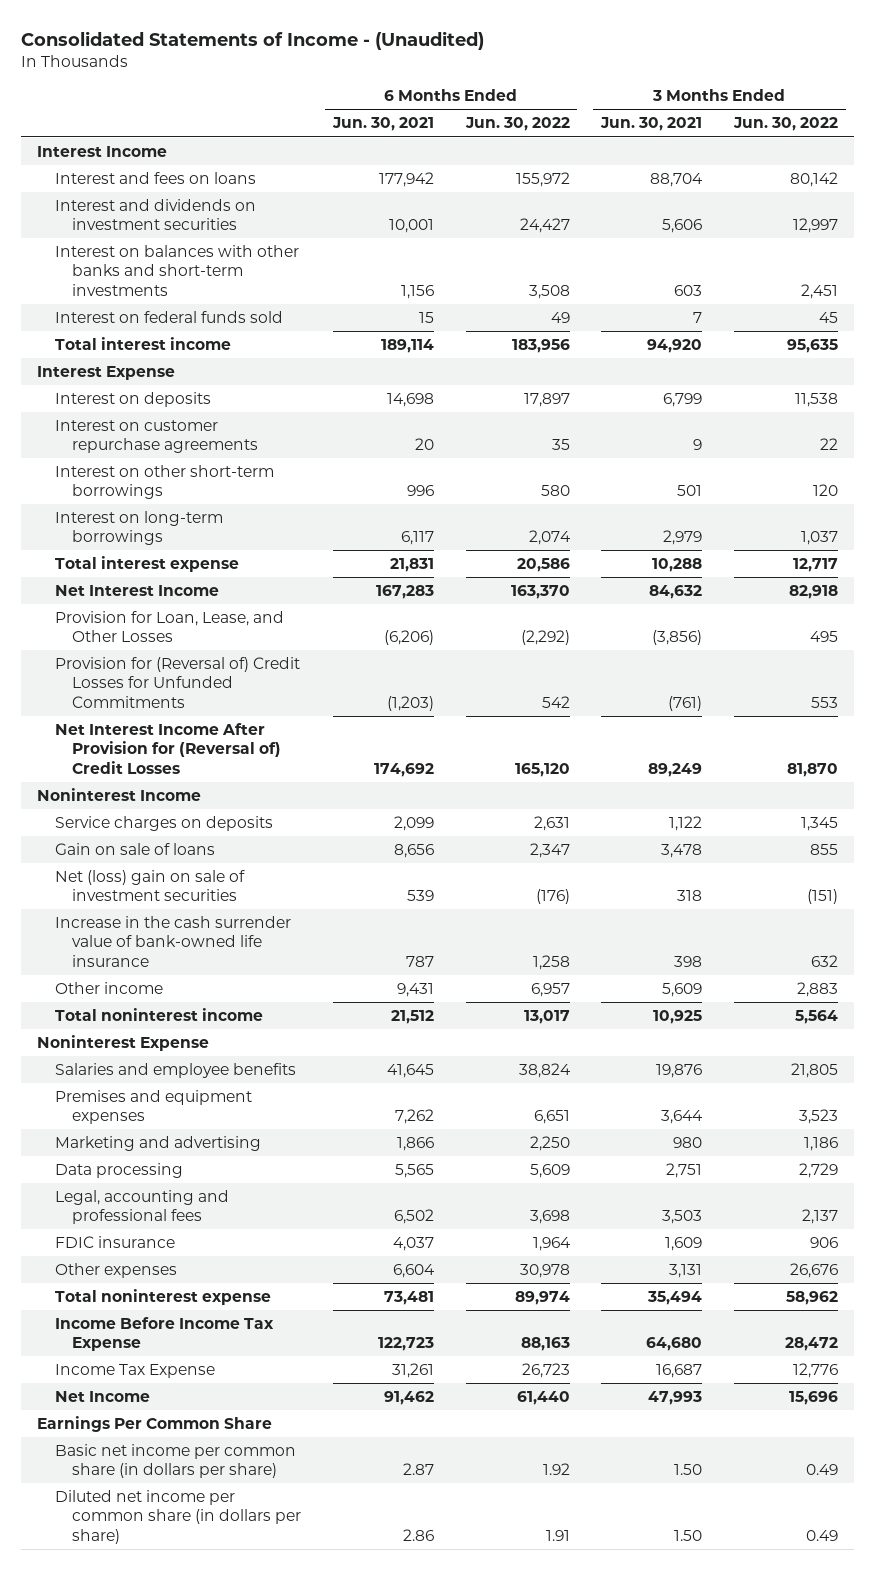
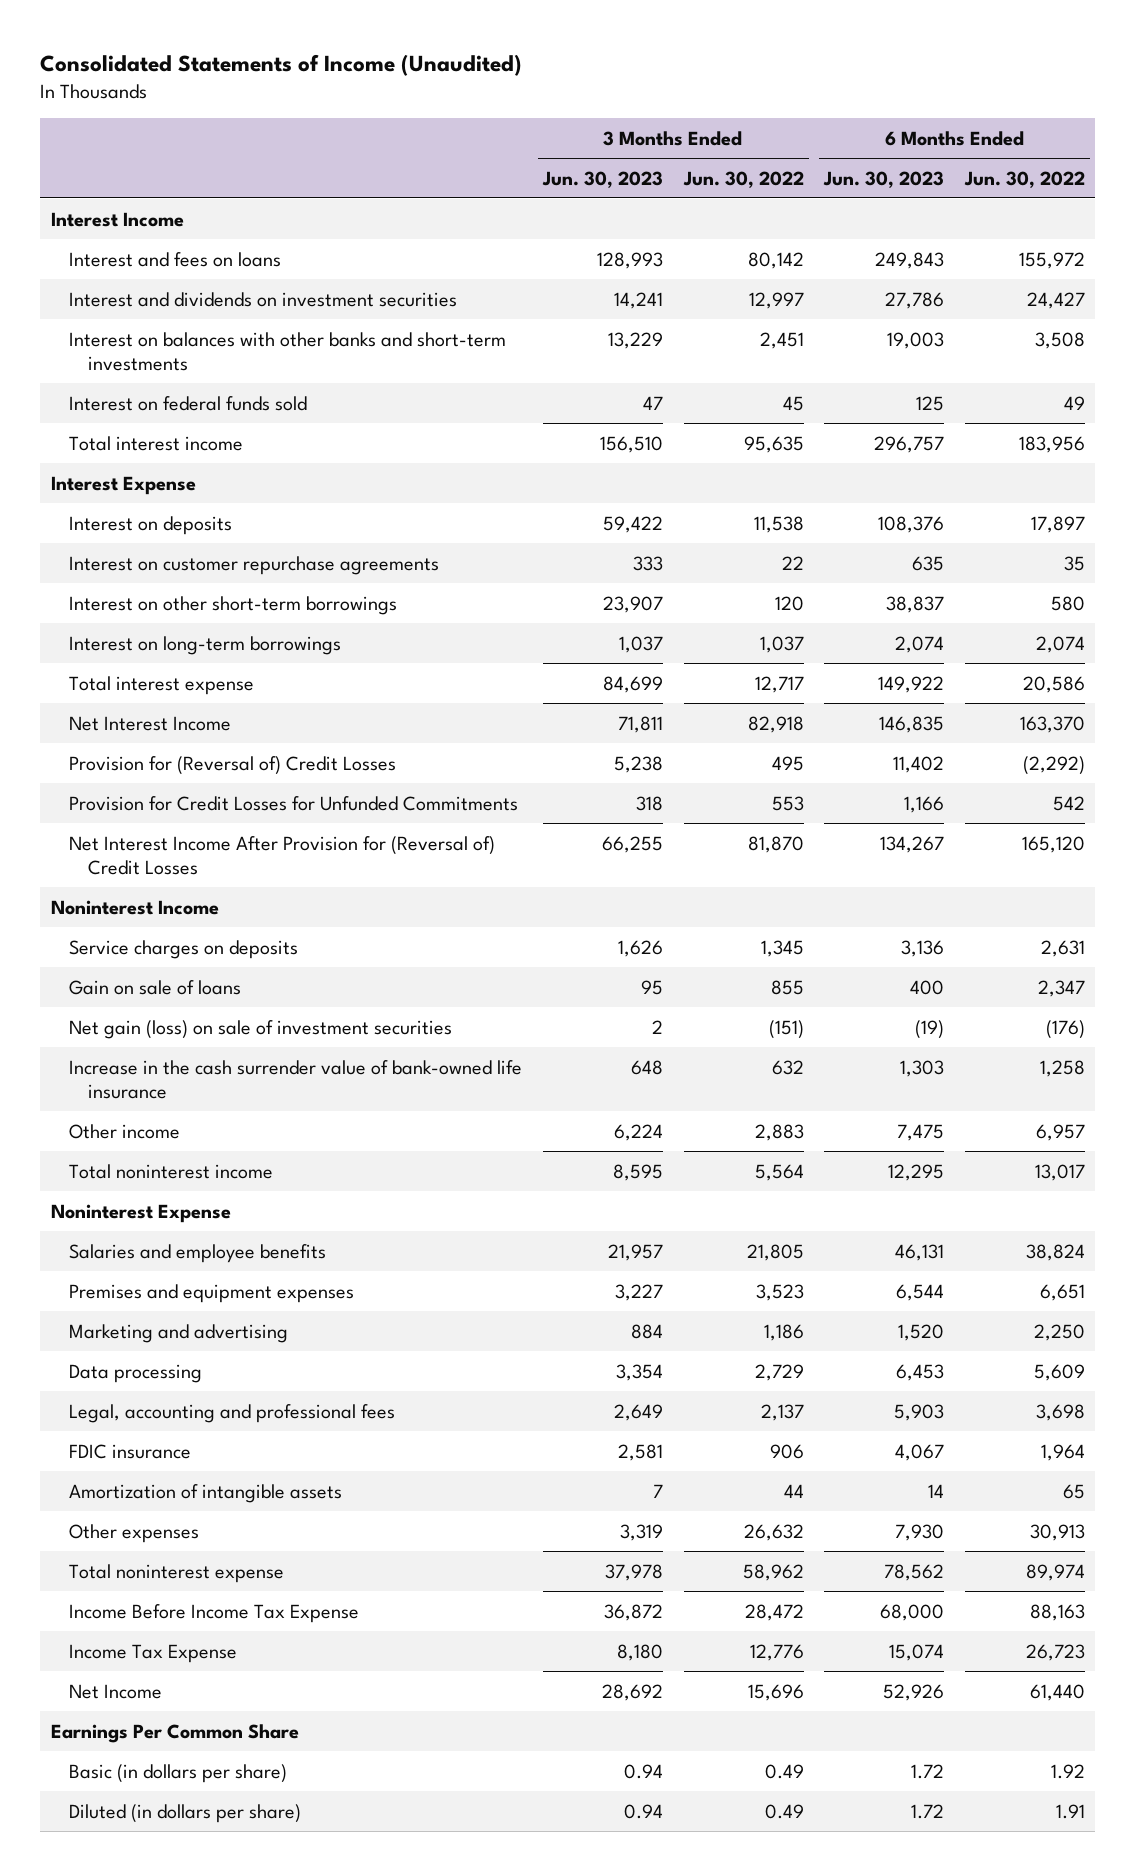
[21,30,485,50] Consolidated Statements of Income - (Unaudited) -> [40,54,523,77] Consolidated Statements of Income (Unaudited)
[332,117,435,132] Jun. 30, 2021 -> none
[600,117,703,132] Jun. 30, 2021 -> none
none -> [541,170,663,188] Jun. 30, 2023
none -> [823,170,945,188] Jun. 30, 2023
[54,611,284,643] Provision for Loan, Lease, and Other Losses -> [69,755,397,775] Provision for (Reversal of) Credit Losses
[54,657,300,708] Provision for (Reversal of) Credit Losses for Unfunded Commitments -> [69,795,519,811] Provision for Credit Losses for Unfunded Commitments
[54,870,245,902] Net (loss) gain on sale of investment securities -> [69,1019,453,1039] Net gain (loss) on sale of investment securities
none -> [69,1483,343,1503] Amortization of intangible assets
[519,1264,570,1279] 30,978 -> [1029,1523,1085,1541] 30,913
[789,1263,838,1279] 26,676 -> [743,1523,804,1541] 26,632
[54,1444,296,1479] Basic net income per common share (in dollars per share) -> [69,1763,288,1783] Basic (in dollars per share)
[54,1490,302,1544] Diluted net income per common share (in dollars per share) -> [69,1803,302,1823] Diluted (in dollars per share)

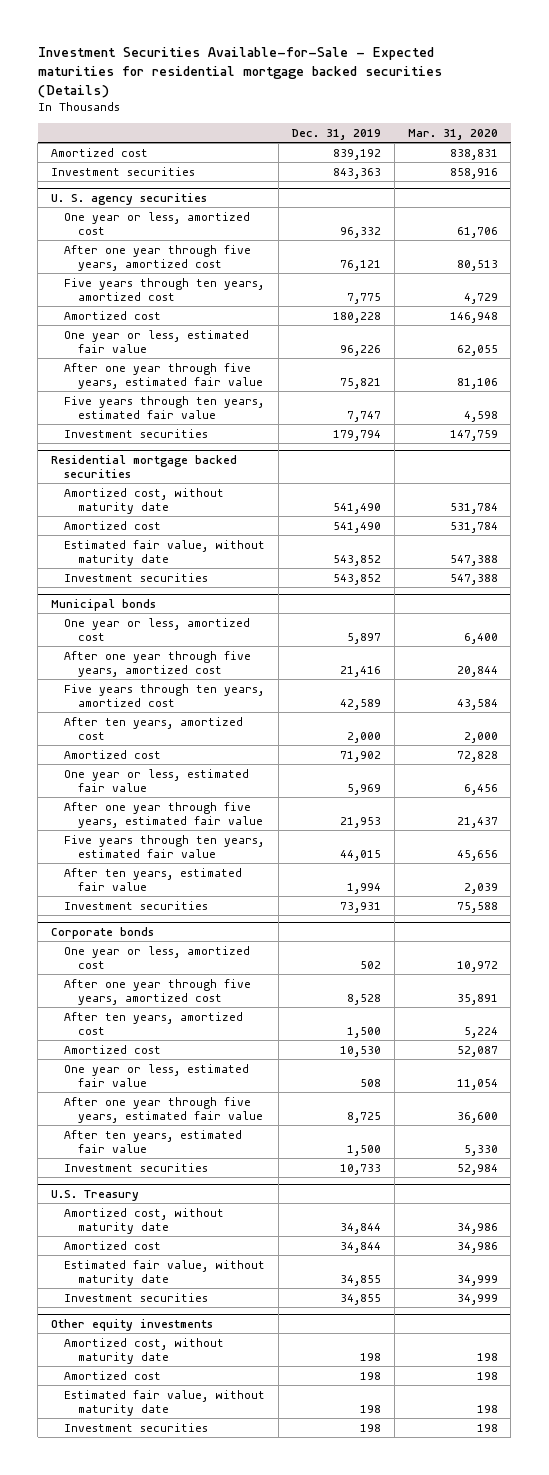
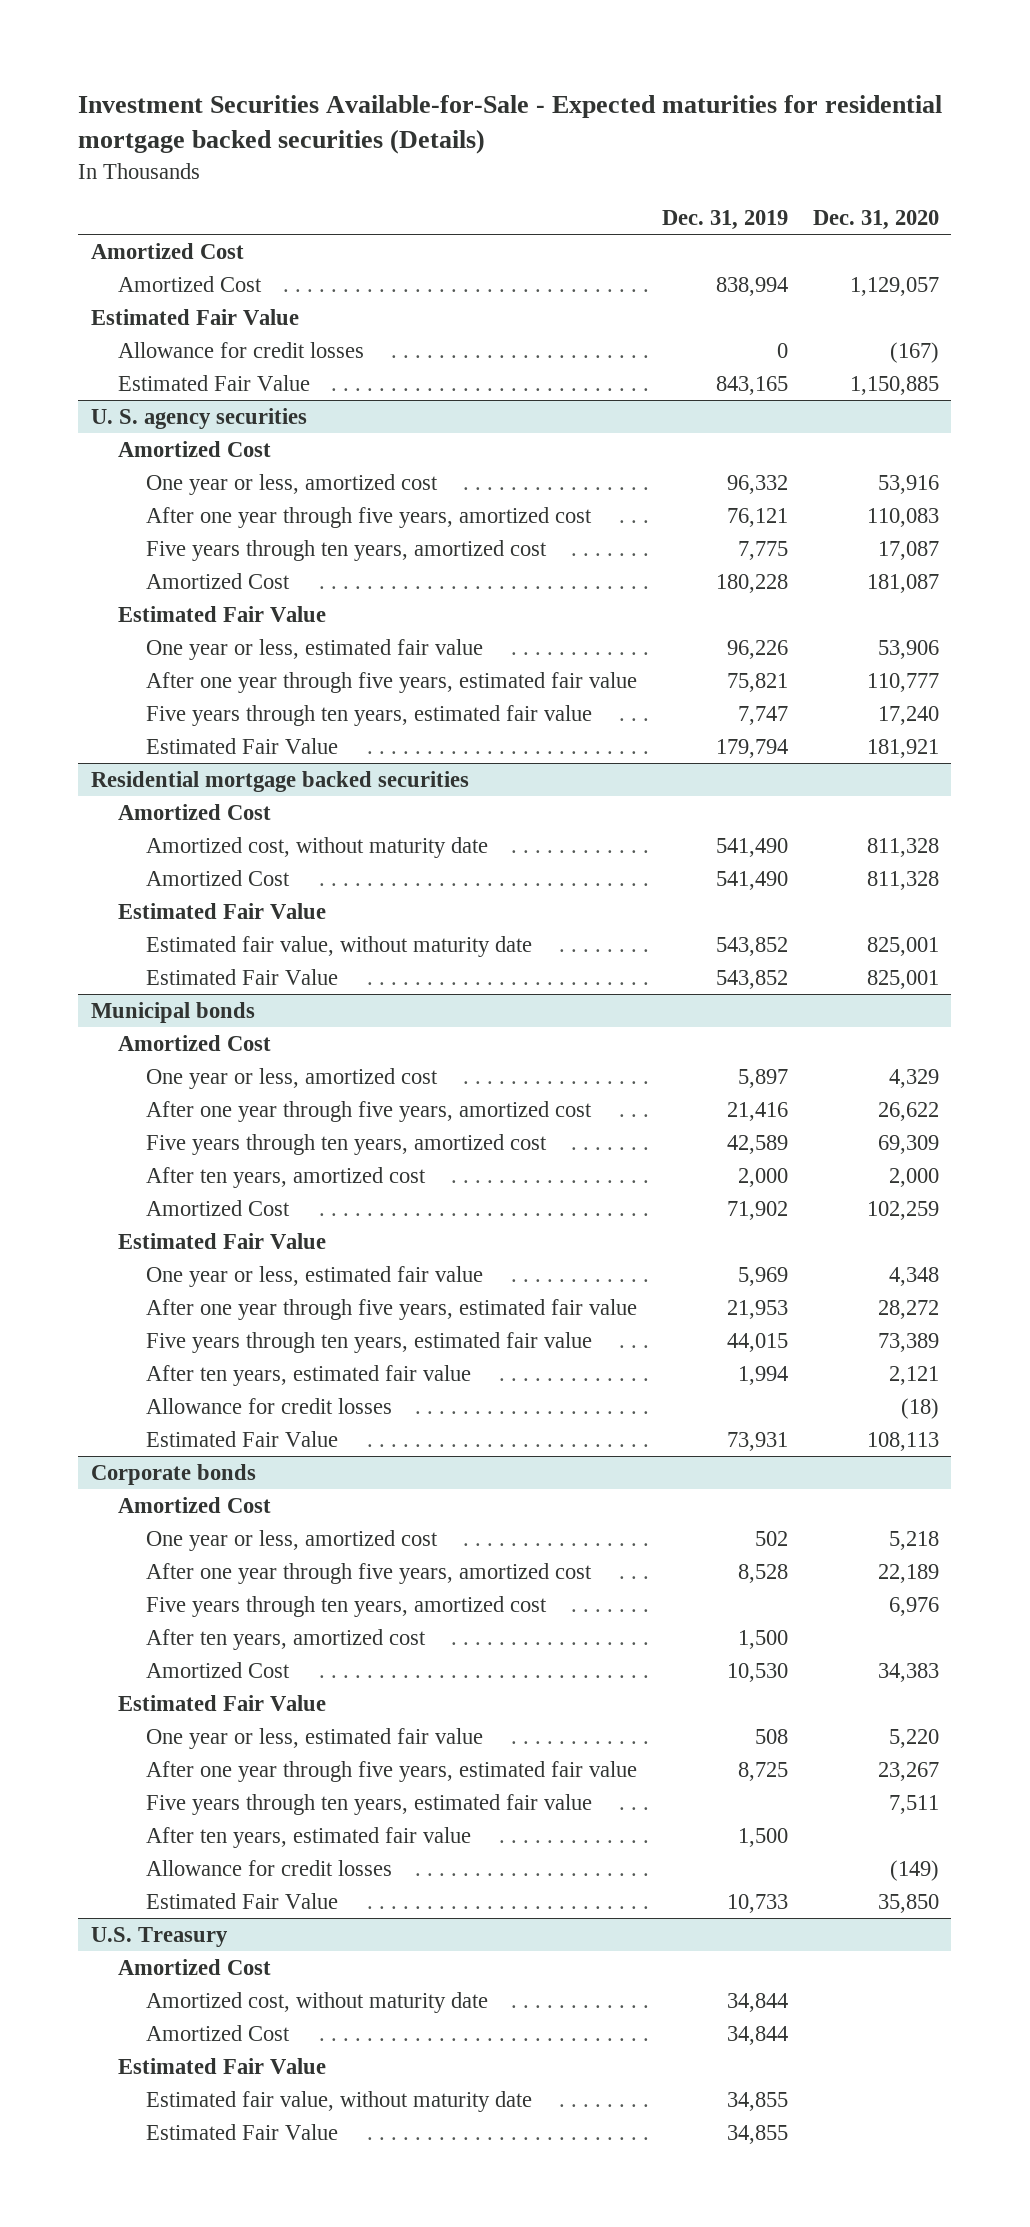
[407,129,498,141] Mar. 31, 2020 -> none
none -> [812,210,939,231] Dec. 31, 2020
[51,166,196,176] Investment securities -> none
none -> [90,242,244,259] Amortized Cost
[51,147,149,157] Amortized cost -> [118,275,263,292] Amortized Cost
[332,148,381,160] 839,192 -> [715,276,788,296] 838,994
none -> [90,308,299,325] Estimated Fair Value
none -> [118,341,365,358] Allowance for credit losses
none -> [118,374,311,391] Estimated Fair Value
none -> [118,440,272,457] Amortized Cost
[64,310,162,320] Amortized cost -> [145,572,290,589] Amortized Cost
none -> [118,605,327,622] Estimated Fair Value
[64,428,209,438] Investment securities -> [145,737,338,754] Estimated Fair Value
none -> [118,803,272,820] Amortized Cost
[64,520,162,530] Amortized cost -> [145,869,290,886] Amortized Cost
none -> [118,902,327,919] Estimated Fair Value
[64,572,209,582] Investment securities -> [145,968,338,985] Estimated Fair Value
none -> [118,1034,272,1051] Amortized Cost
[64,749,162,759] Amortized cost -> [145,1199,290,1216] Amortized Cost
none -> [118,1232,327,1249] Estimated Fair Value
none -> [145,1397,392,1414] Allowance for credit losses
[64,900,209,910] Investment securities -> [145,1430,338,1447] Estimated Fair Value
none -> [118,1496,272,1513] Amortized Cost
none -> [145,1595,547,1617] Five years through ten years, amortized cost
[64,1044,162,1054] Amortized cost -> [145,1661,290,1678] Amortized Cost
none -> [118,1694,327,1711] Estimated Fair Value
none -> [145,1793,592,1815] Five years through ten years, estimated fair value
none -> [145,1859,392,1876] Allowance for credit losses
[64,1162,209,1172] Investment securities -> [145,1892,338,1909] Estimated Fair Value
none -> [118,1958,272,1975] Amortized Cost
[64,1240,162,1250] Amortized cost -> [145,2024,290,2041] Amortized Cost
none -> [118,2057,327,2074] Estimated Fair Value
[51,1318,214,1331] Other equity investments -> none
[64,1337,225,1364] Amortized cost, without maturity date -> none
[64,1370,162,1380] Amortized cost -> none
[64,1389,266,1416] Estimated fair value, without maturity date -> none
[64,1422,209,1432] Investment securities -> none
[64,1292,209,1302] Investment securities -> [145,2123,338,2140] Estimated Fair Value

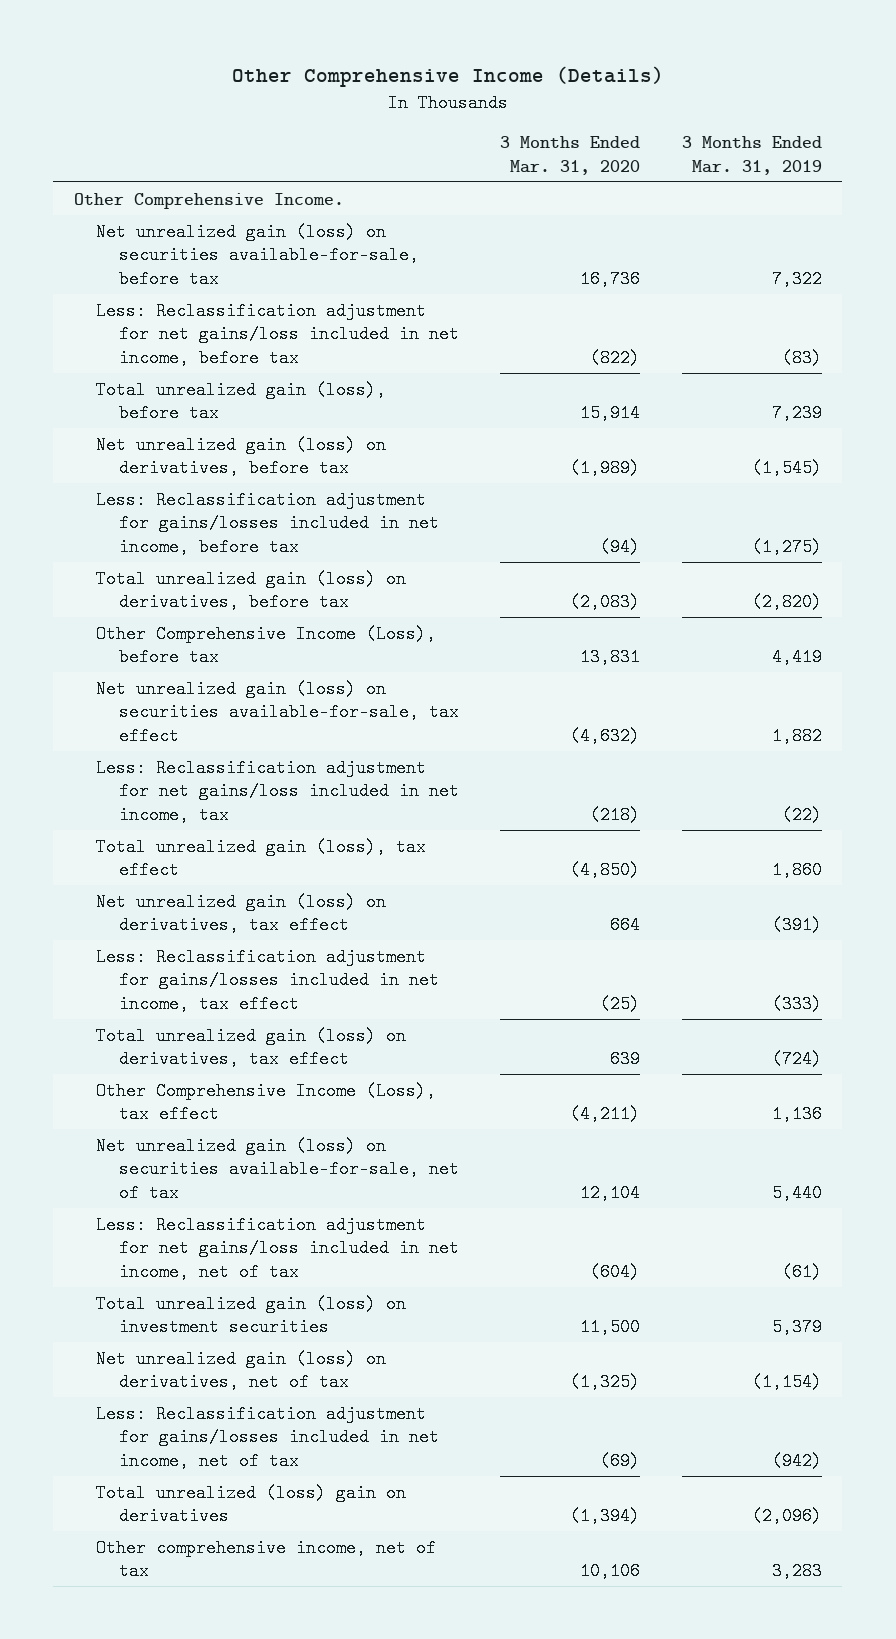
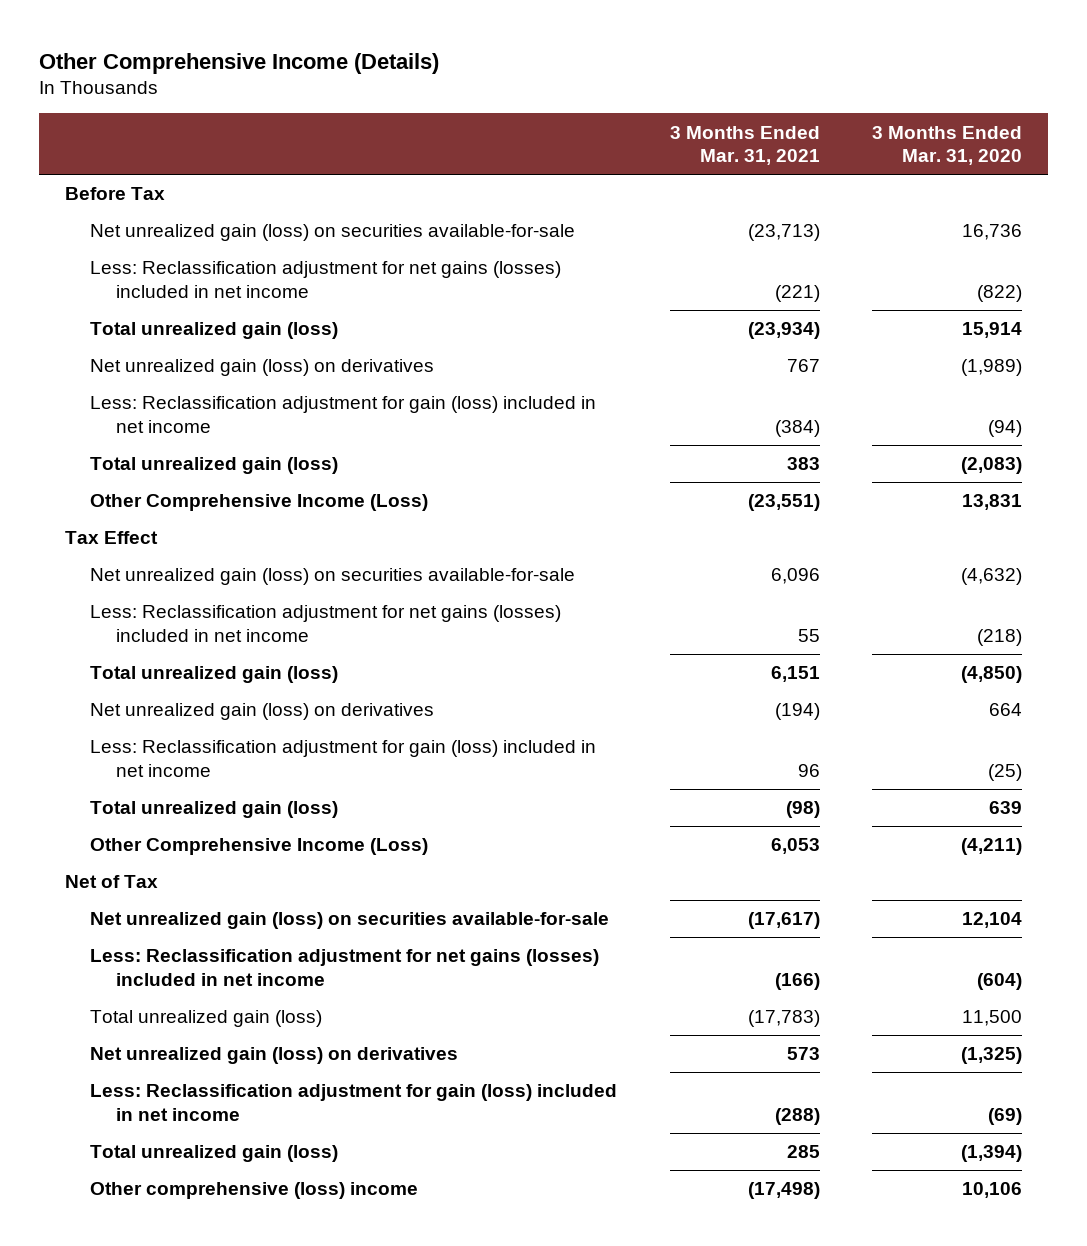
[681,136,822,175] 3 Months Ended Mar. 31, 2019 -> none
none -> [669,125,820,166] 3 Months Ended Mar. 31, 2021
[73,192,344,209] Other Comprehensive Income. -> none
none -> [65,187,166,201] Before Tax
[96,222,420,288] Net unrealized gain (loss) on securities available-for-sale, before tax -> [90,224,576,242] Net unrealized gain (loss) on securities available-for-sale
[96,301,460,367] Less: Reclassification adjustment for net gains/loss included in net income, before tax -> [90,261,562,298] Less: Reclassification adjustment for net gains (losses) included in net income
[96,380,387,423] Total unrealized gain (loss), before tax -> [90,322,339,340] Total unrealized gain (loss)
[96,435,387,478] Net unrealized gain (loss) on derivatives, before tax -> [90,359,435,377] Net unrealized gain (loss) on derivatives
[96,490,440,556] Less: Reclassification adjustment for gains/losses included in net income, before tax -> [90,396,597,433] Less: Reclassification adjustment for gain (loss) included in net income
[96,569,407,612] Total unrealized gain (loss) on derivatives, before tax -> [90,457,339,475] Total unrealized gain (loss)
[96,624,437,667] Other Comprehensive Income (Loss), before tax -> [90,494,429,512] Other Comprehensive Income (Loss)
none -> [65,531,159,545] Tax Effect
[96,679,460,745] Net unrealized gain (loss) on securities available-for-sale, tax effect -> [90,568,576,586] Net unrealized gain (loss) on securities available-for-sale
[96,758,460,824] Less: Reclassification adjustment for net gains/loss included in net income, tax -> [90,605,562,642] Less: Reclassification adjustment for net gains (losses) included in net income
[96,837,427,880] Total unrealized gain (loss), tax effect -> [90,666,339,684] Total unrealized gain (loss)
[96,892,387,935] Net unrealized gain (loss) on derivatives, tax effect -> [90,703,435,721] Net unrealized gain (loss) on derivatives
[96,947,440,1013] Less: Reclassification adjustment for gains/losses included in net income, tax effect -> [90,740,597,777] Less: Reclassification adjustment for gain (loss) included in net income
[96,1026,407,1069] Total unrealized gain (loss) on derivatives, tax effect -> [90,801,339,819] Total unrealized gain (loss)
[96,1081,437,1124] Other Comprehensive Income (Loss), tax effect -> [90,838,429,856] Other Comprehensive Income (Loss)
none -> [65,875,159,889] Net of Tax
[96,1136,460,1202] Net unrealized gain (loss) on securities available-for-sale, net of tax -> [90,912,610,930] Net unrealized gain (loss) on securities available-for-sale
[96,1215,460,1281] Less: Reclassification adjustment for net gains/loss included in net income, net of tax -> [90,949,600,986] Less: Reclassification adjustment for net gains (losses) included in net income
[96,1294,407,1337] Total unrealized gain (loss) on investment securities -> [90,1010,323,1028] Total unrealized gain (loss)
[96,1349,387,1392] Net unrealized gain (loss) on derivatives, net of tax -> [90,1047,459,1065] Net unrealized gain (loss) on derivatives
[96,1404,440,1470] Less: Reclassification adjustment for gains/losses included in net income, net of tax -> [90,1084,618,1121] Less: Reclassification adjustment for gain (loss) included in net income
[96,1483,407,1526] Total unrealized (loss) gain on derivatives -> [90,1145,339,1163] Total unrealized gain (loss)
[96,1538,437,1581] Other comprehensive income, net of tax -> [90,1182,419,1200] Other comprehensive (loss) income

